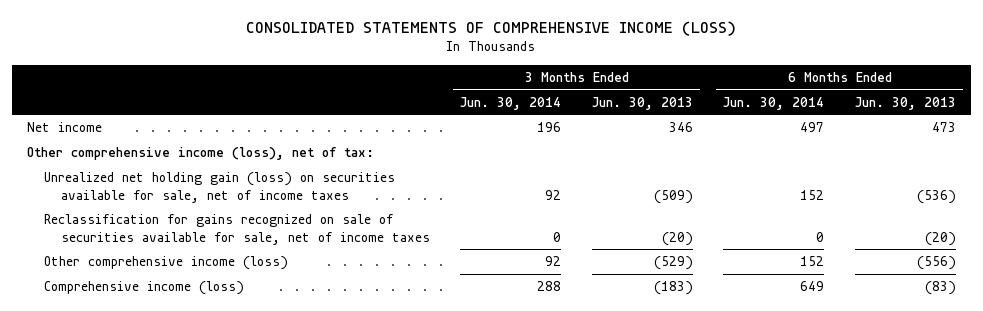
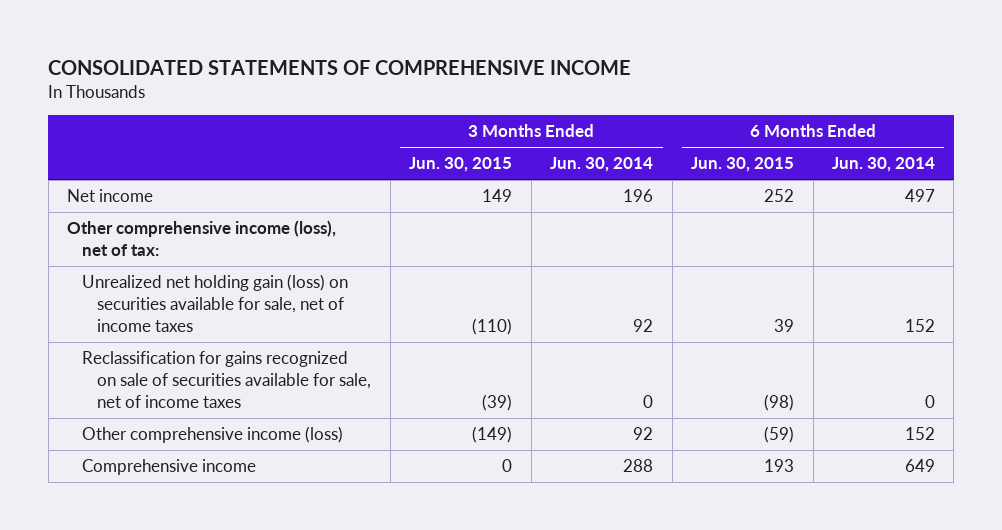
[246,20,737,36] CONSOLIDATED STATEMENTS OF COMPREHENSIVE INCOME (LOSS) -> [48,59,632,75] CONSOLIDATED STATEMENTS OF COMPREHENSIVE INCOME
[591,96,693,110] Jun. 30, 2013 -> none
[854,96,956,110] Jun. 30, 2013 -> none
none -> [409,157,513,173] Jun. 30, 2015
none -> [691,157,795,173] Jun. 30, 2015
[43,281,244,296] Comprehensive income (loss) -> [82,459,257,476] Comprehensive income

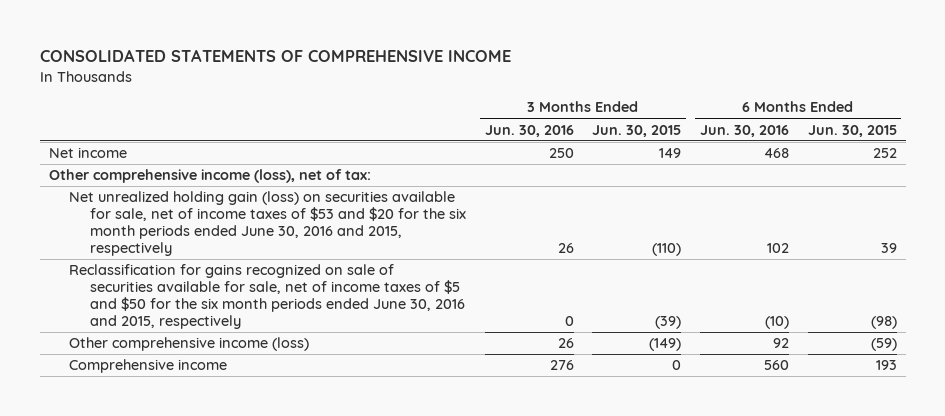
[550,157,654,173] Jun. 30, 2014 -> none
[831,157,935,173] Jun. 30, 2014 -> none
none -> [484,124,574,137] Jun. 30, 2016
none -> [699,124,789,137] Jun. 30, 2016
[82,274,349,332] Unrealized net holding gain (loss) on securities available for sale, net of income taxes -> [69,191,467,257] Net unrealized holding gain (loss) on securities available for sale, net of income taxes of $53 and $20 for the six month periods ended June 30, 2016 and 2015, respectively
[82,351,372,408] Reclassification for gains recognized on sale of securities available for sale, net of income taxes -> [69,264,466,330] Reclassification for gains recognized on sale of securities available for sale, net of income taxes of $5 and $50 for the six month periods ended June 30, 2016 and 2015, respectively

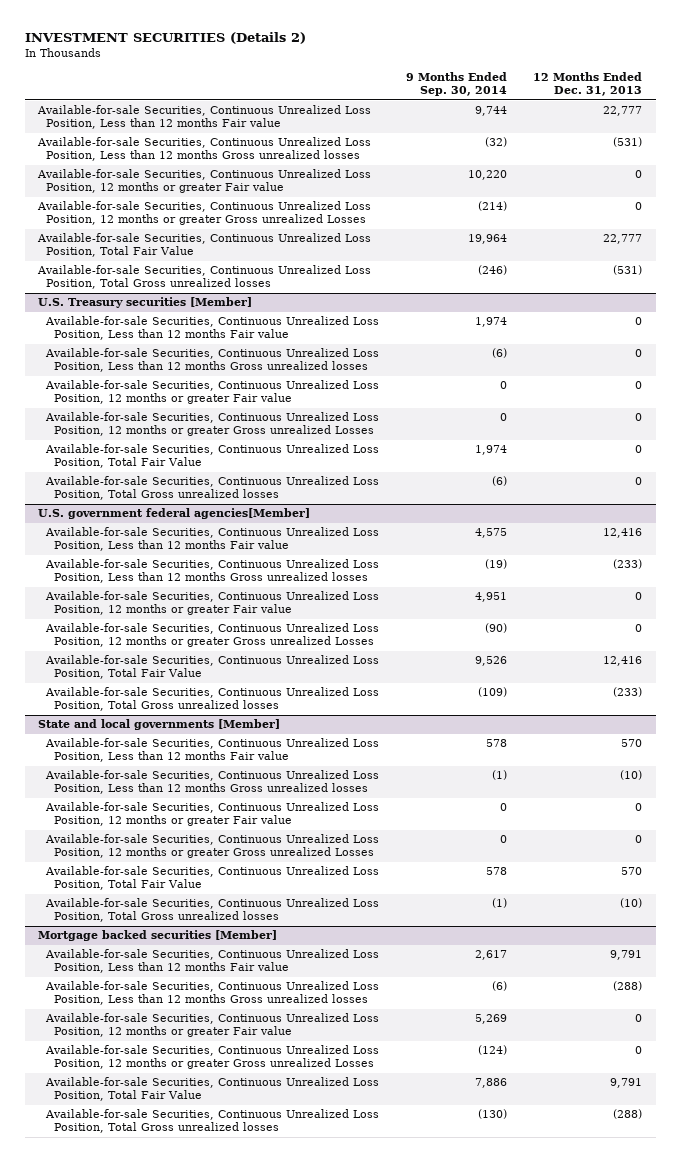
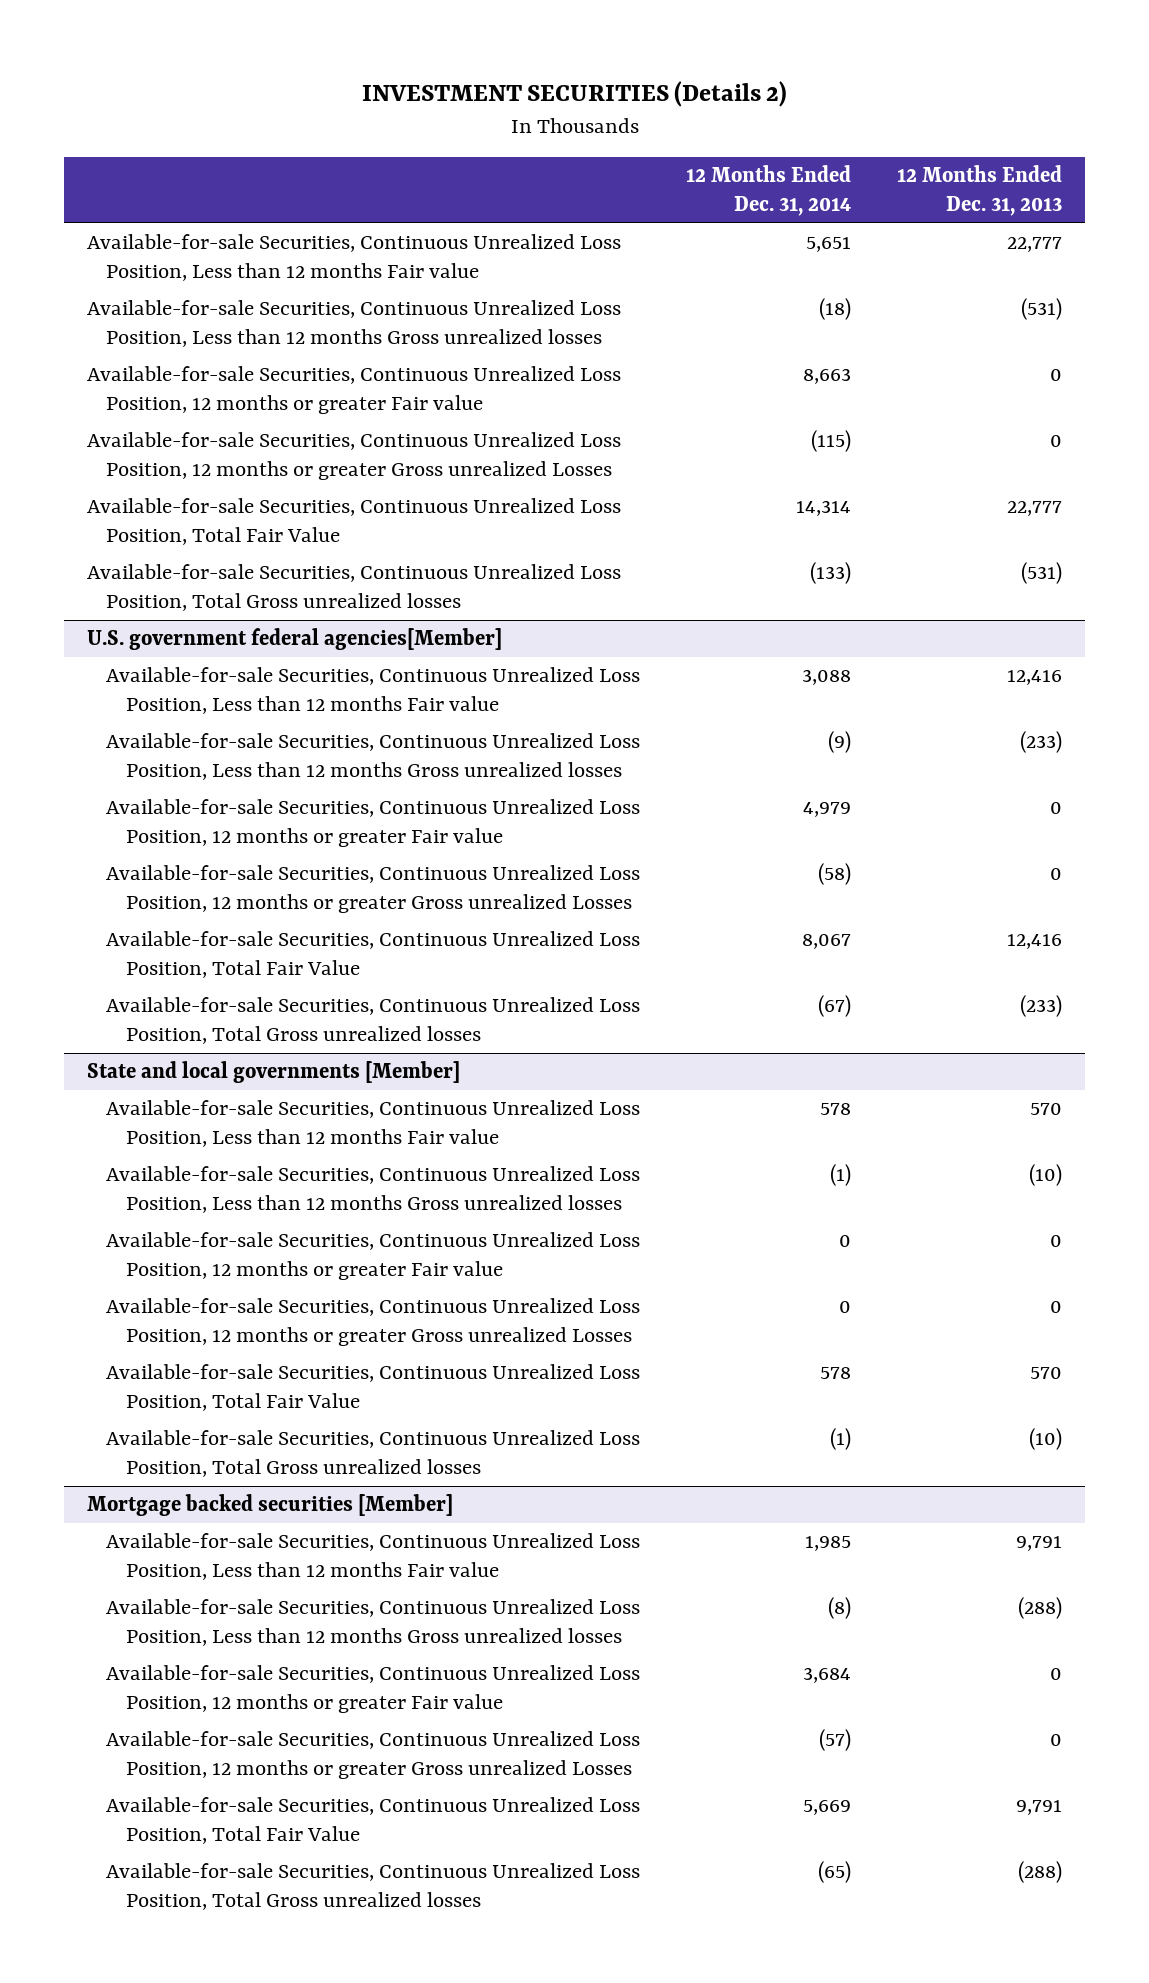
[405,72,507,97] 9 Months Ended Sep. 30, 2014 -> none
none -> [686,165,852,217] 12 Months Ended Dec. 31, 2014
[38,297,253,309] U.S. Treasury securities [Member] -> none
[45,316,380,341] Available-for-sale Securities, Continuous Unrealized Loss Position, Less than 12 months Fair value -> none
[45,348,380,373] Available-for-sale Securities, Continuous Unrealized Loss Position, Less than 12 months Gross unrealized losses -> none
[45,380,380,405] Available-for-sale Securities, Continuous Unrealized Loss Position, 12 months or greater Fair value -> none
[45,412,380,437] Available-for-sale Securities, Continuous Unrealized Loss Position, 12 months or greater Gross unrealized Losses -> none
[45,444,380,469] Available-for-sale Securities, Continuous Unrealized Loss Position, Total Fair Value -> none
[45,476,380,501] Available-for-sale Securities, Continuous Unrealized Loss Position, Total Gross unrealized losses -> none

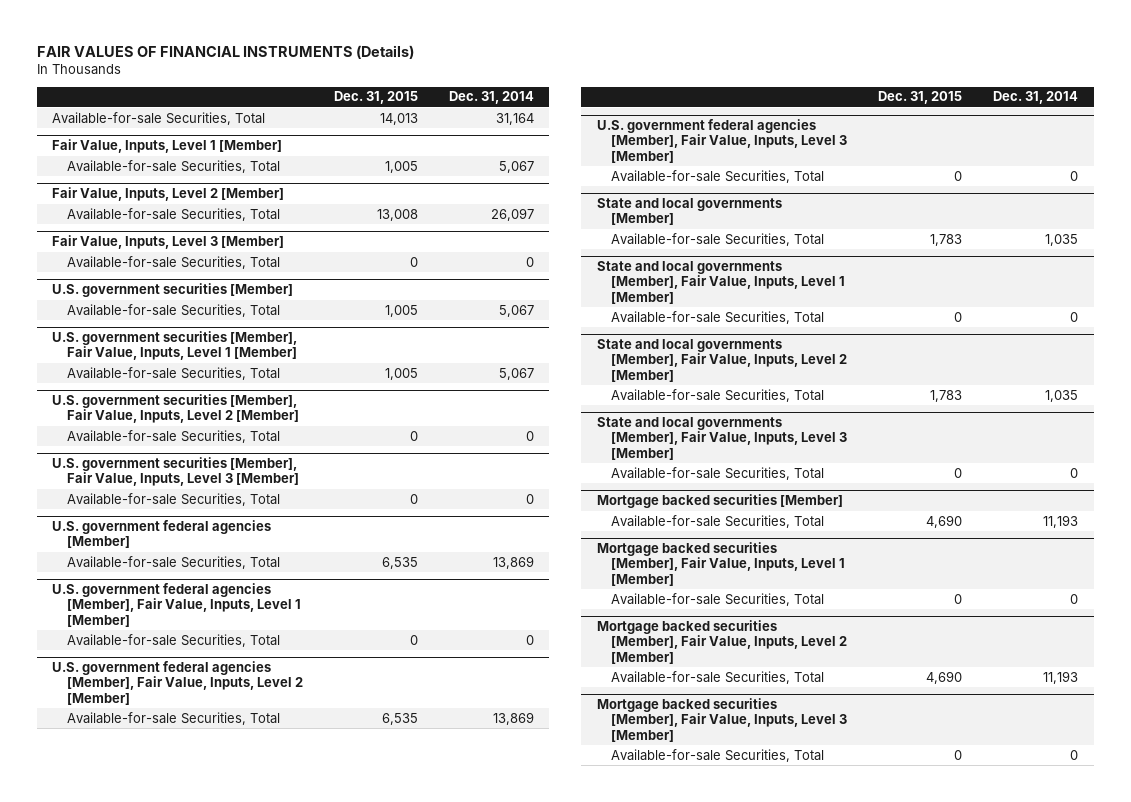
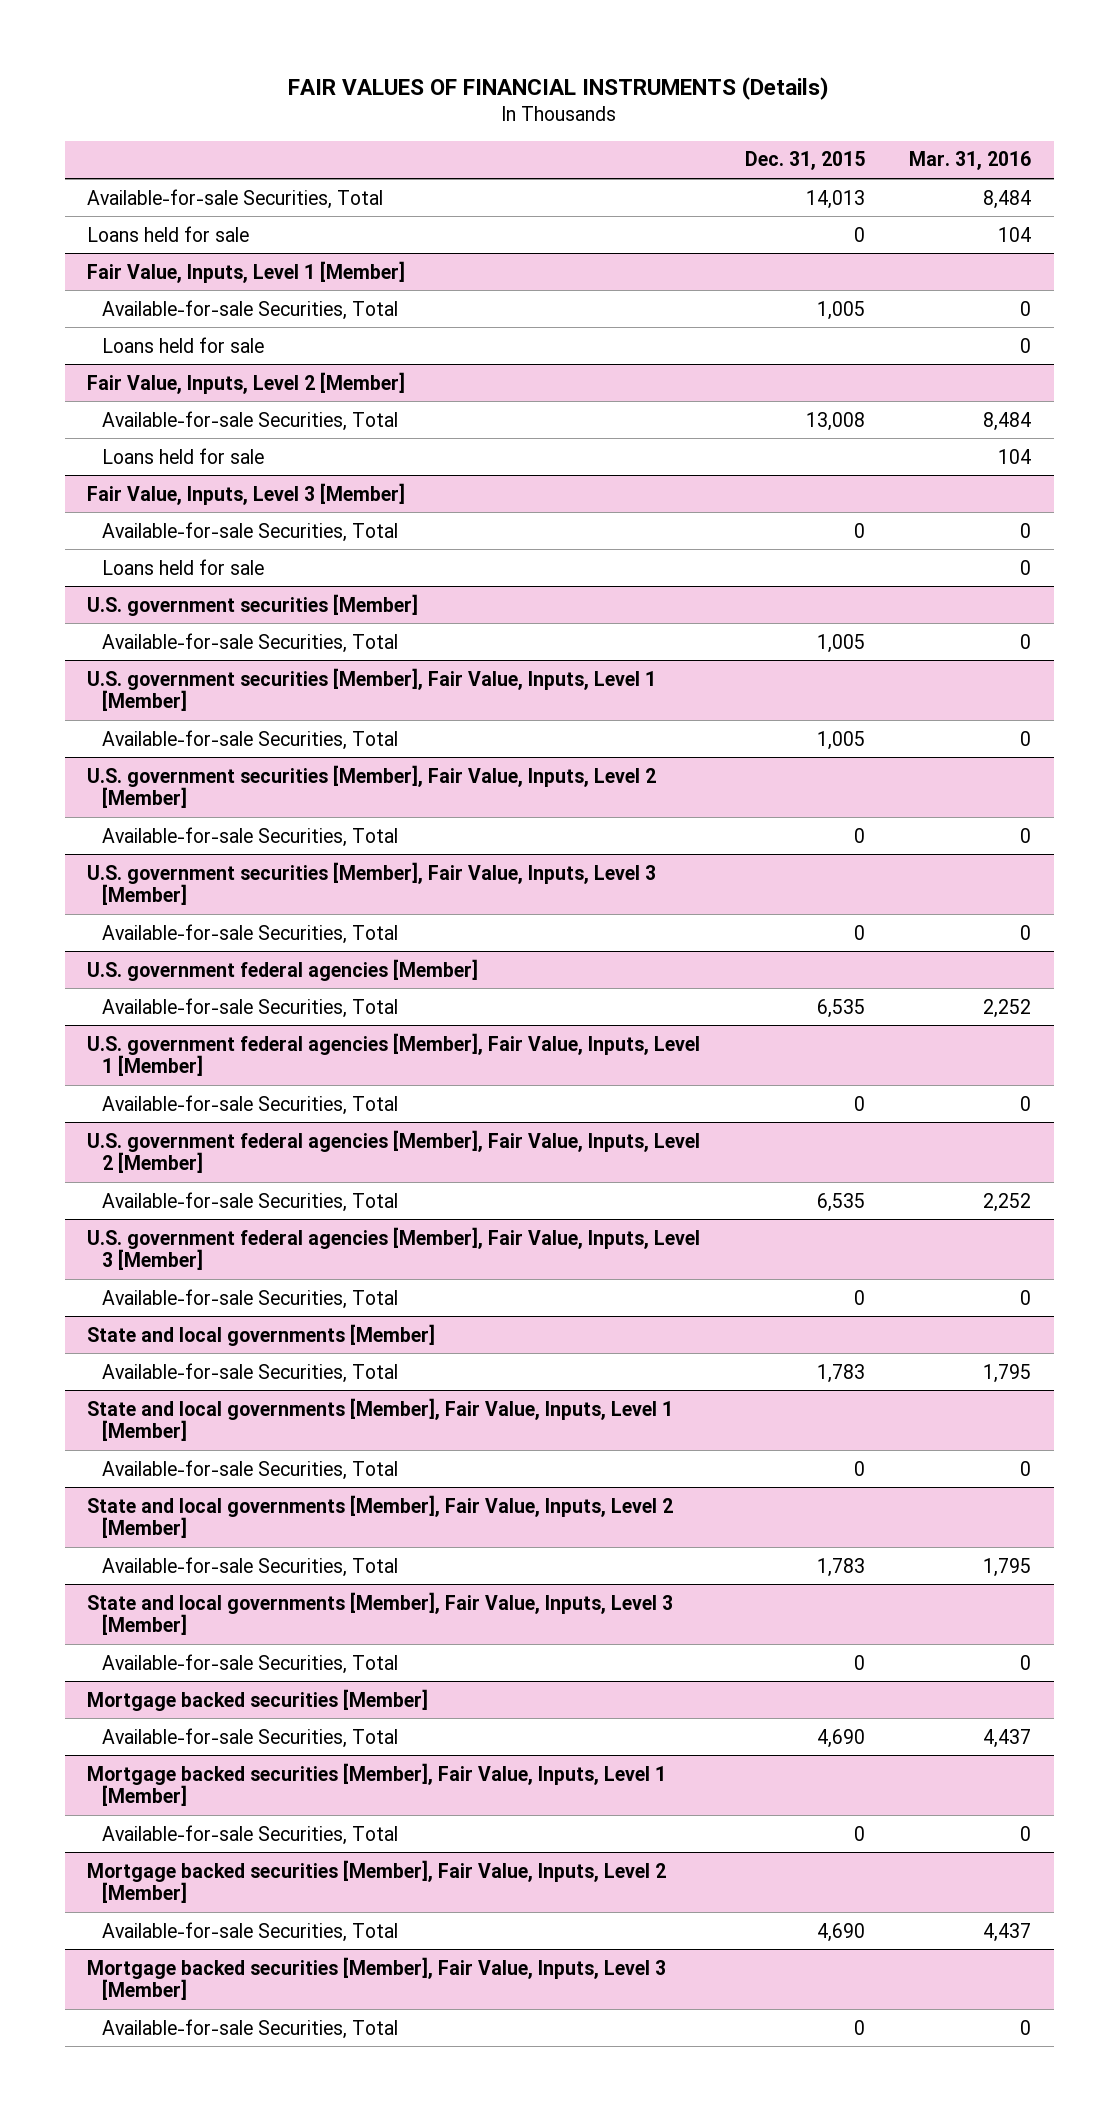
[448,91,534,105] Dec. 31, 2014 -> none
none -> [909,151,1032,171] Mar. 31, 2016
none -> [87,225,250,242] Loans held for sale
none -> [102,336,265,353] Loans held for sale
none -> [102,447,265,464] Loans held for sale
none -> [102,558,265,575] Loans held for sale

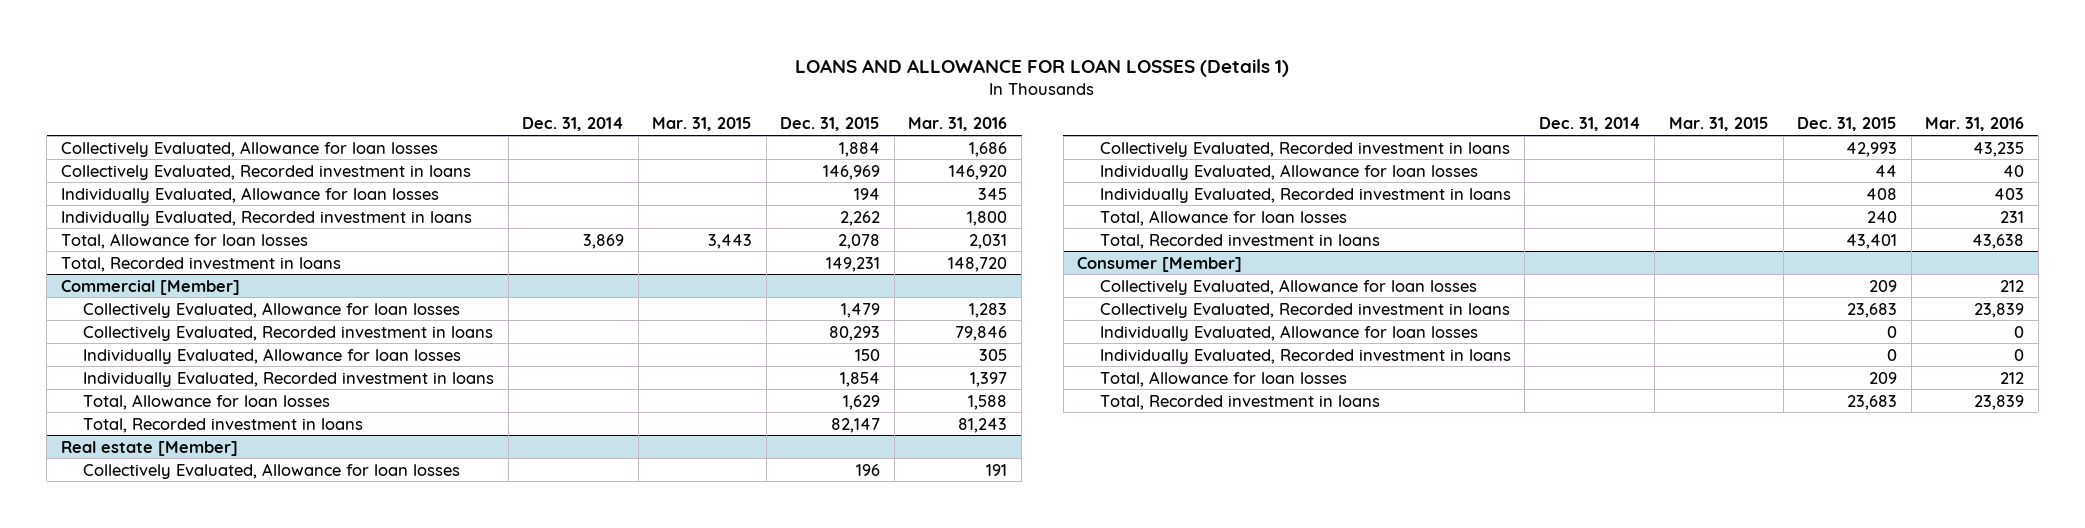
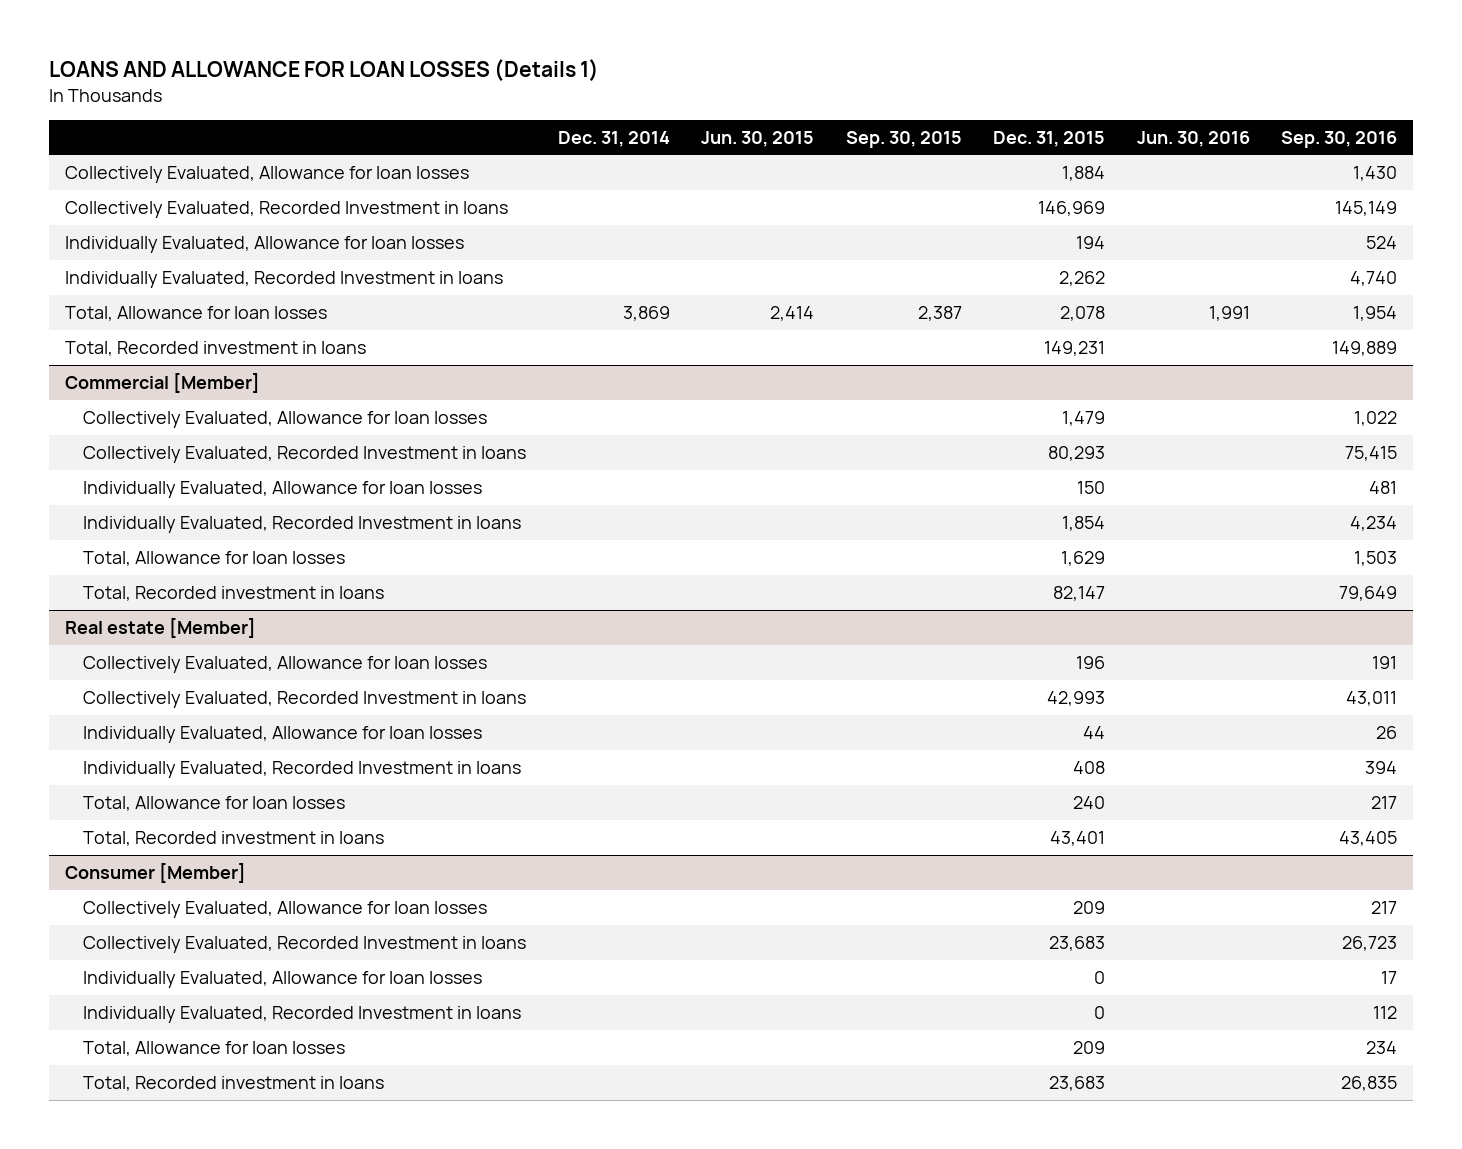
[652,117,753,132] Mar. 31, 2015 -> none
[908,117,1008,132] Mar. 31, 2016 -> none
none -> [701,130,815,147] Jun. 30, 2015
none -> [845,130,962,148] Sep. 30, 2015
none -> [1136,130,1250,147] Jun. 30, 2016
none -> [1280,130,1397,148] Sep. 30, 2016
[60,164,471,180] Collectively Evaluated, Recorded investment in loans -> [64,200,508,218] Collectively Evaluated, Recorded Investment in loans
[60,210,472,226] Individually Evaluated, Recorded investment in loans -> [64,270,503,288] Individually Evaluated, Recorded Investment in loans
[82,325,493,341] Collectively Evaluated, Recorded investment in loans -> [83,445,527,463] Collectively Evaluated, Recorded Investment in loans
[82,371,494,387] Individually Evaluated, Recorded investment in loans -> [83,515,522,533] Individually Evaluated, Recorded Investment in loans
[1099,141,1510,157] Collectively Evaluated, Recorded investment in loans -> [83,690,527,708] Collectively Evaluated, Recorded Investment in loans
[1099,187,1511,203] Individually Evaluated, Recorded investment in loans -> [83,760,522,778] Individually Evaluated, Recorded Investment in loans
[1099,302,1510,318] Collectively Evaluated, Recorded investment in loans -> [83,935,527,953] Collectively Evaluated, Recorded Investment in loans
[1099,348,1511,364] Individually Evaluated, Recorded investment in loans -> [83,1005,522,1023] Individually Evaluated, Recorded Investment in loans

